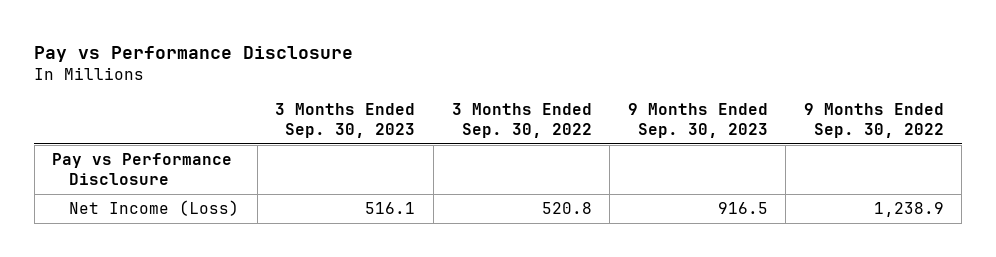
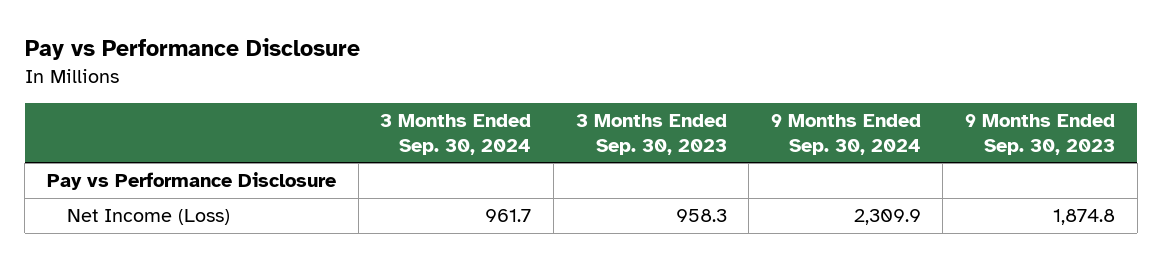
[451,103,592,139] 3 Months Ended Sep. 30, 2022 -> none
[803,103,944,139] 9 Months Ended Sep. 30, 2022 -> none
none -> [380,114,532,155] 3 Months Ended Sep. 30, 2024
none -> [770,114,921,155] 9 Months Ended Sep. 30, 2024
[365,201,416,214] 516.1 -> [675,209,727,223] 958.3
[717,201,768,214] 916.5 -> [1053,209,1116,226] 1,874.8

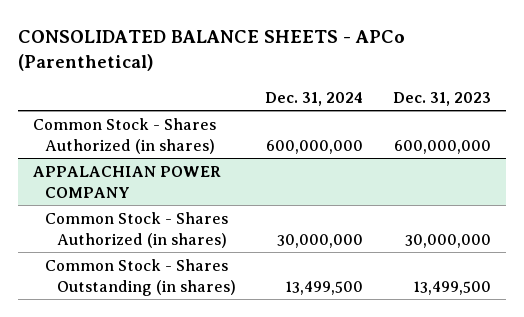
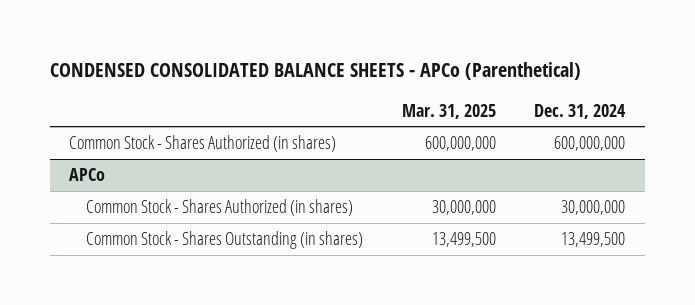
[18,30,406,72] CONSOLIDATED BALANCE SHEETS - APCo (Parenthetical) -> [50,62,582,81] CONDENSED CONSOLIDATED BALANCE SHEETS - APCo (Parenthetical)
[393,91,492,106] Dec. 31, 2023 -> none
none -> [401,103,496,119] Mar. 31, 2025
[33,165,222,198] APPALACHIAN POWER COMPANY -> [69,168,106,182] APCo

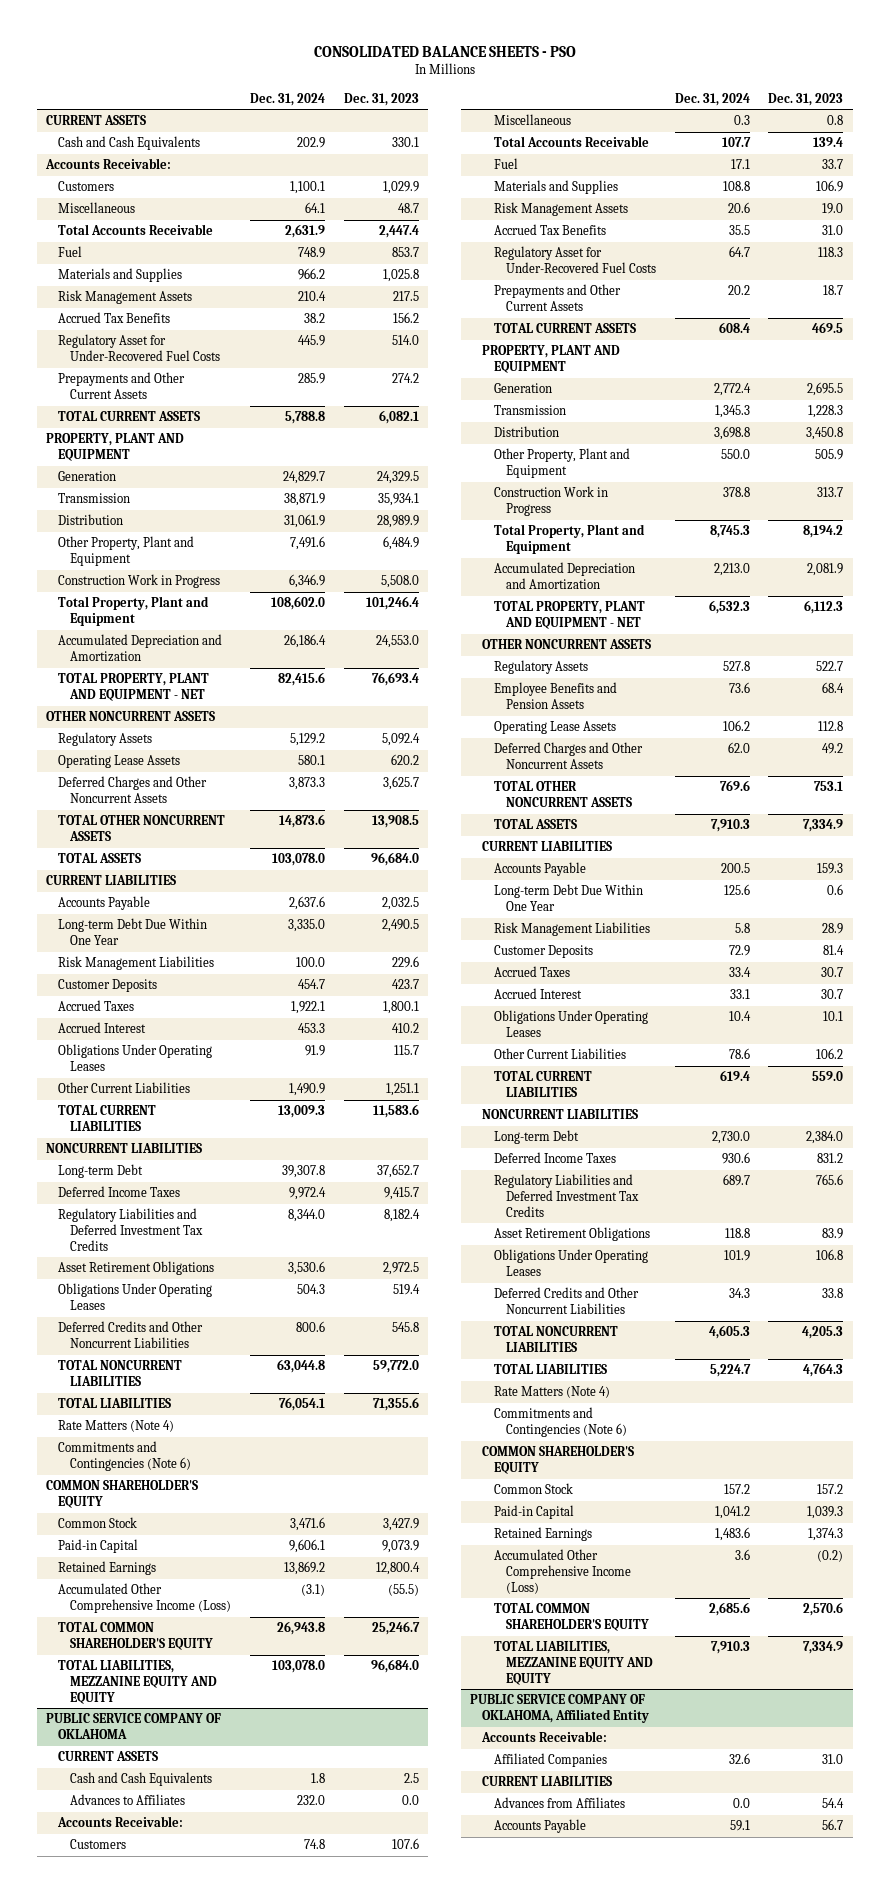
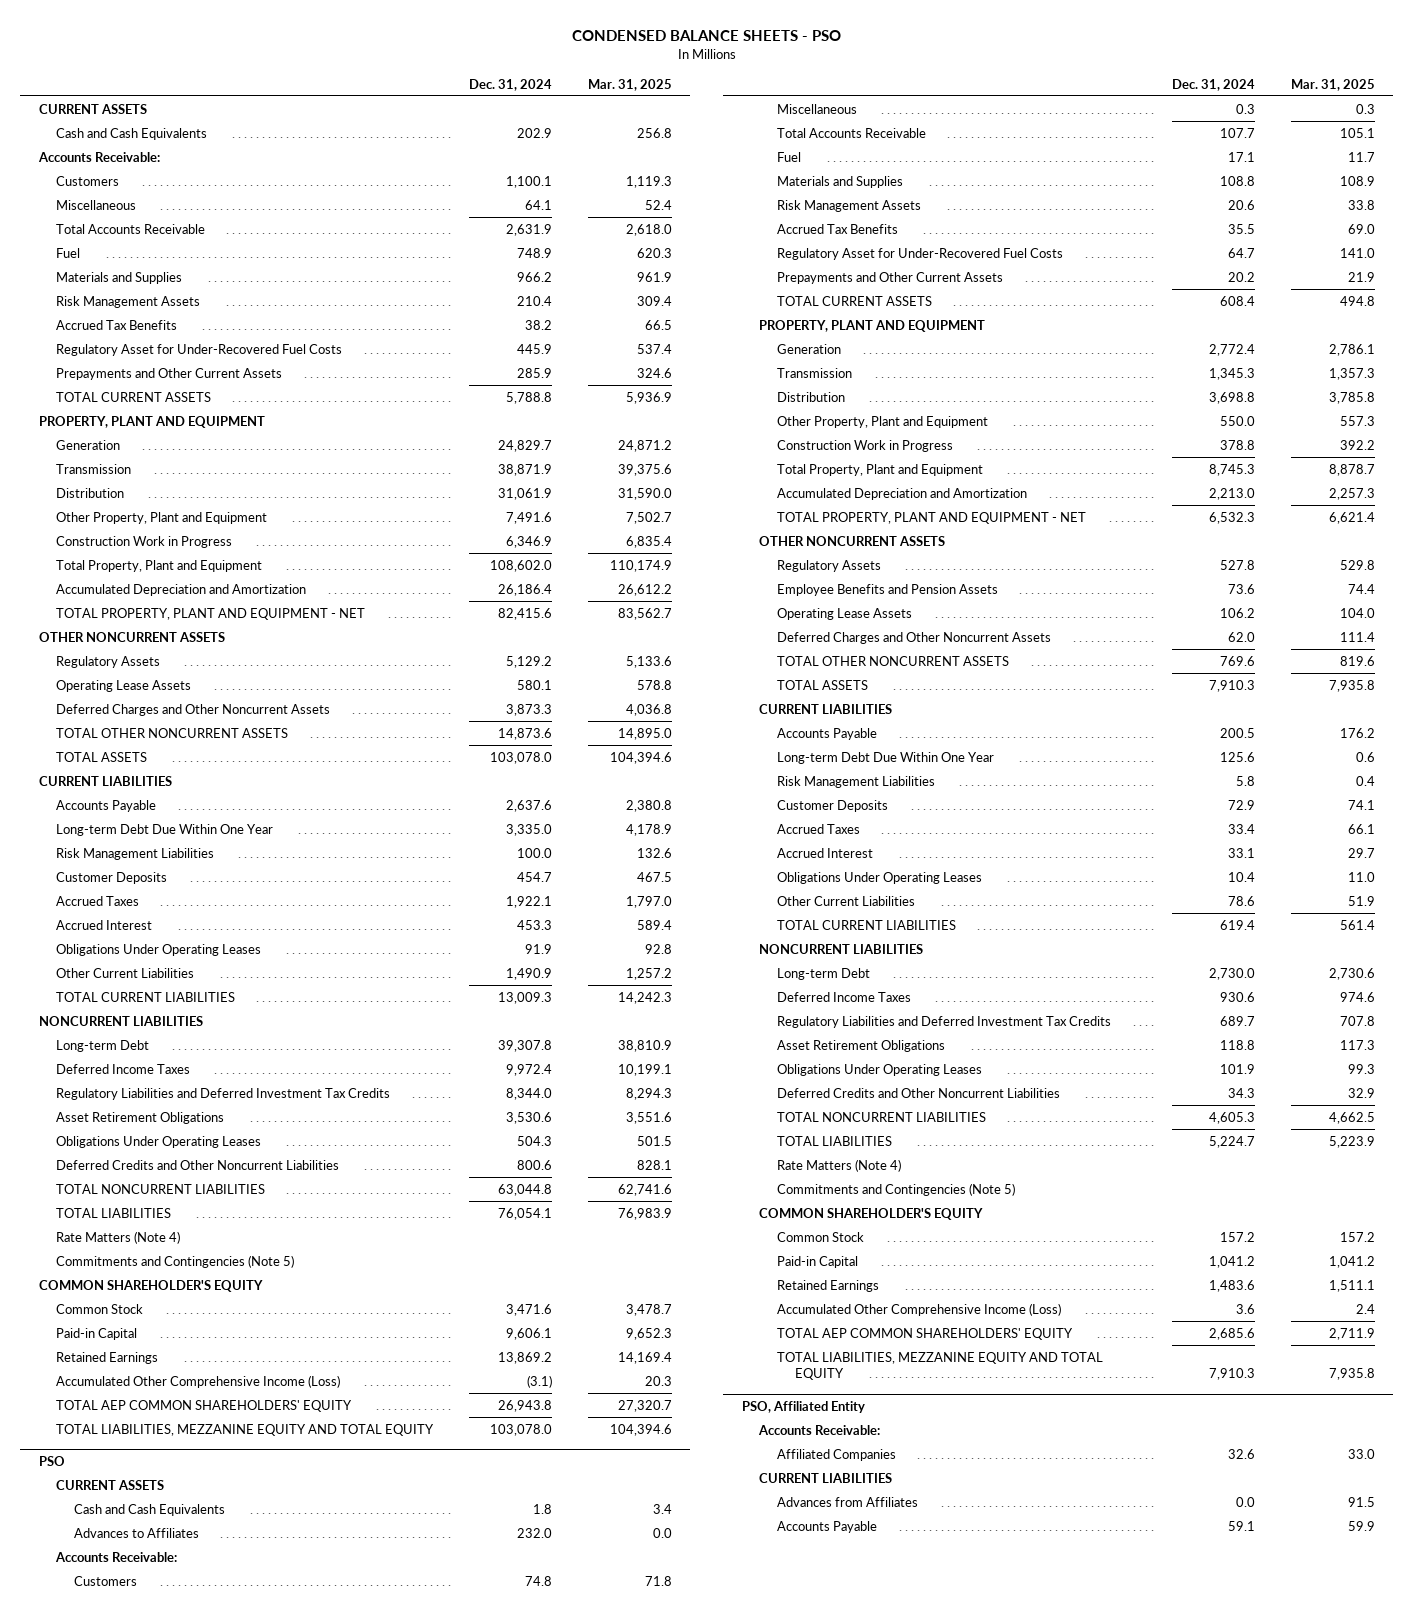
[313,45,576,57] CONSOLIDATED BALANCE SHEETS - PSO -> [571,29,841,41] CONDENSED BALANCE SHEETS - PSO
[344,92,420,106] Dec. 31, 2023 -> none
none -> [588,78,673,91] Mar. 31, 2025
[57,1441,191,1472] Commitments and Contingencies (Note 6) -> [56,1254,295,1268] Commitments and Contingencies (Note 5)
[57,1622,213,1651] TOTAL COMMON SHAREHOLDER'S EQUITY -> [56,1399,353,1412] TOTAL AEP COMMON SHAREHOLDERS' EQUITY
[57,1660,217,1704] TOTAL LIABILITIES, MEZZANINE EQUITY AND EQUITY -> [56,1423,435,1436] TOTAL LIABILITIES, MEZZANINE EQUITY AND TOTAL EQUITY
[46,1713,222,1740] PUBLIC SERVICE COMPANY OF OKLAHOMA -> [38,1456,65,1467] PSO
[494,1407,627,1438] Commitments and Contingencies (Note 6) -> [776,1182,1015,1196] Commitments and Contingencies (Note 5)
[470,1694,650,1724] PUBLIC SERVICE COMPANY OF OKLAHOMA, Affiliated Entity -> none
[494,1603,649,1632] TOTAL COMMON SHAREHOLDER'S EQUITY -> [776,1327,1073,1340] TOTAL AEP COMMON SHAREHOLDERS' EQUITY
[494,1641,653,1685] TOTAL LIABILITIES, MEZZANINE EQUITY AND EQUITY -> [776,1351,1103,1381] TOTAL LIABILITIES, MEZZANINE EQUITY AND TOTAL EQUITY
none -> [741,1401,865,1414] PSO, Affiliated Entity

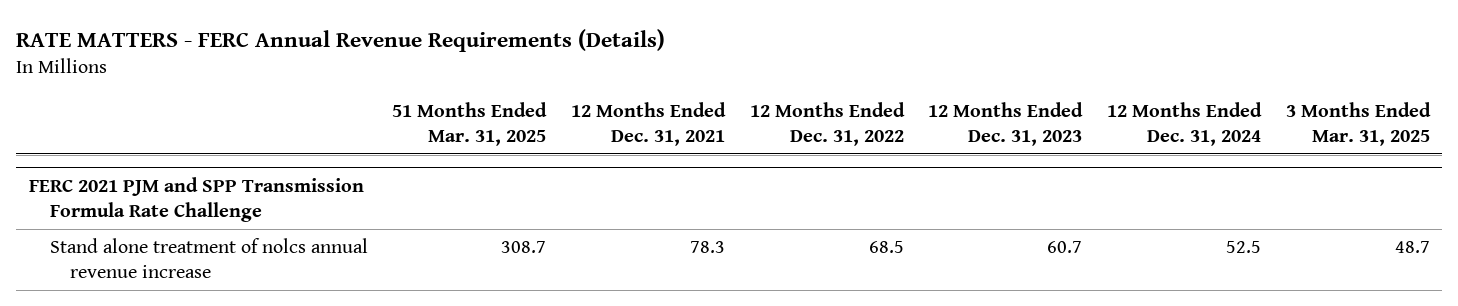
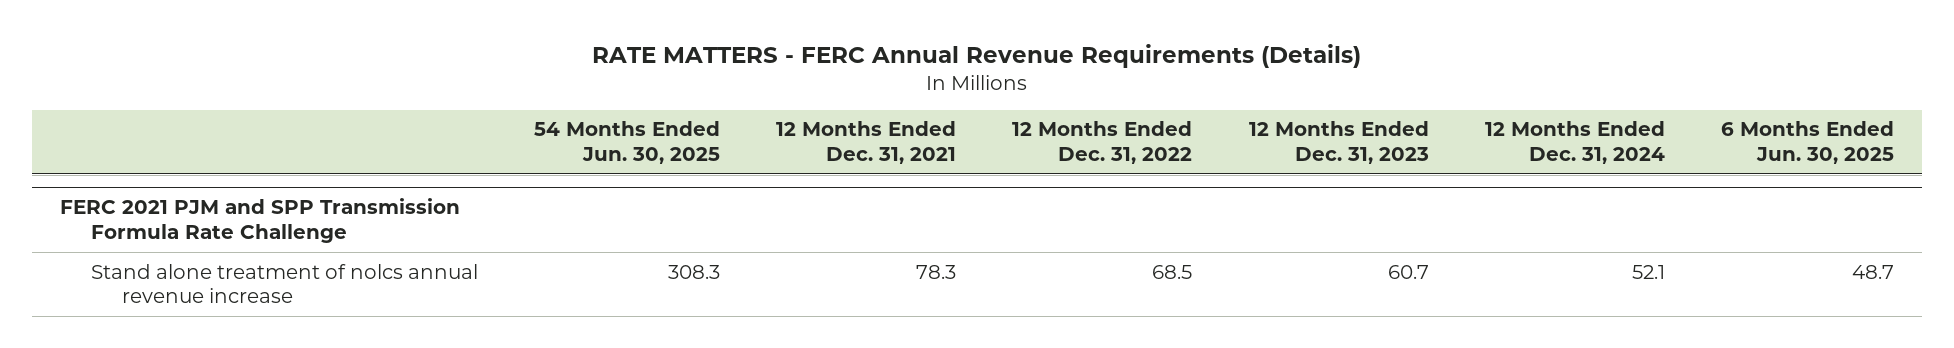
[392,101,548,147] 51 Months Ended Mar. 31, 2025 -> none
[1285,101,1431,147] 3 Months Ended Mar. 31, 2025 -> none
none -> [534,121,721,165] 54 Months Ended Jun. 30, 2025
none -> [1720,121,1894,165] 6 Months Ended Jun. 30, 2025
[1226,240,1262,253] 52.5 -> [1631,264,1665,279] 52.1

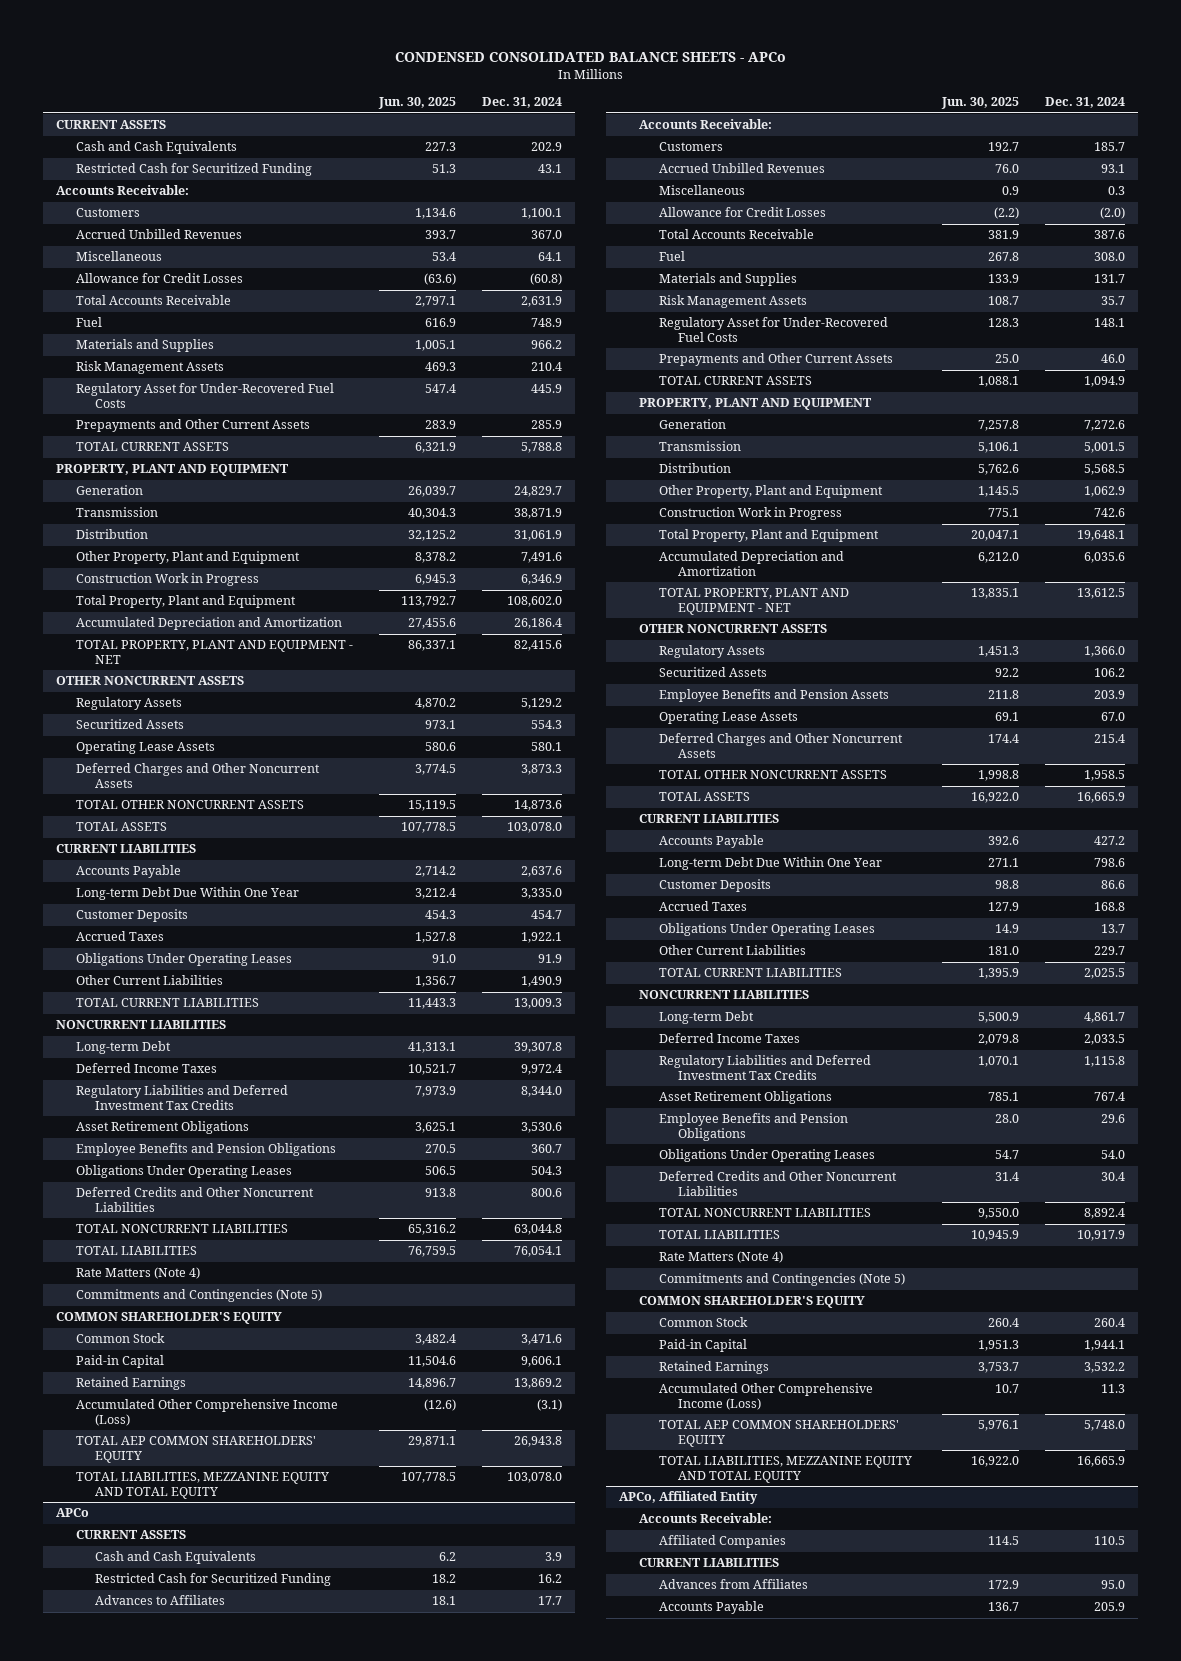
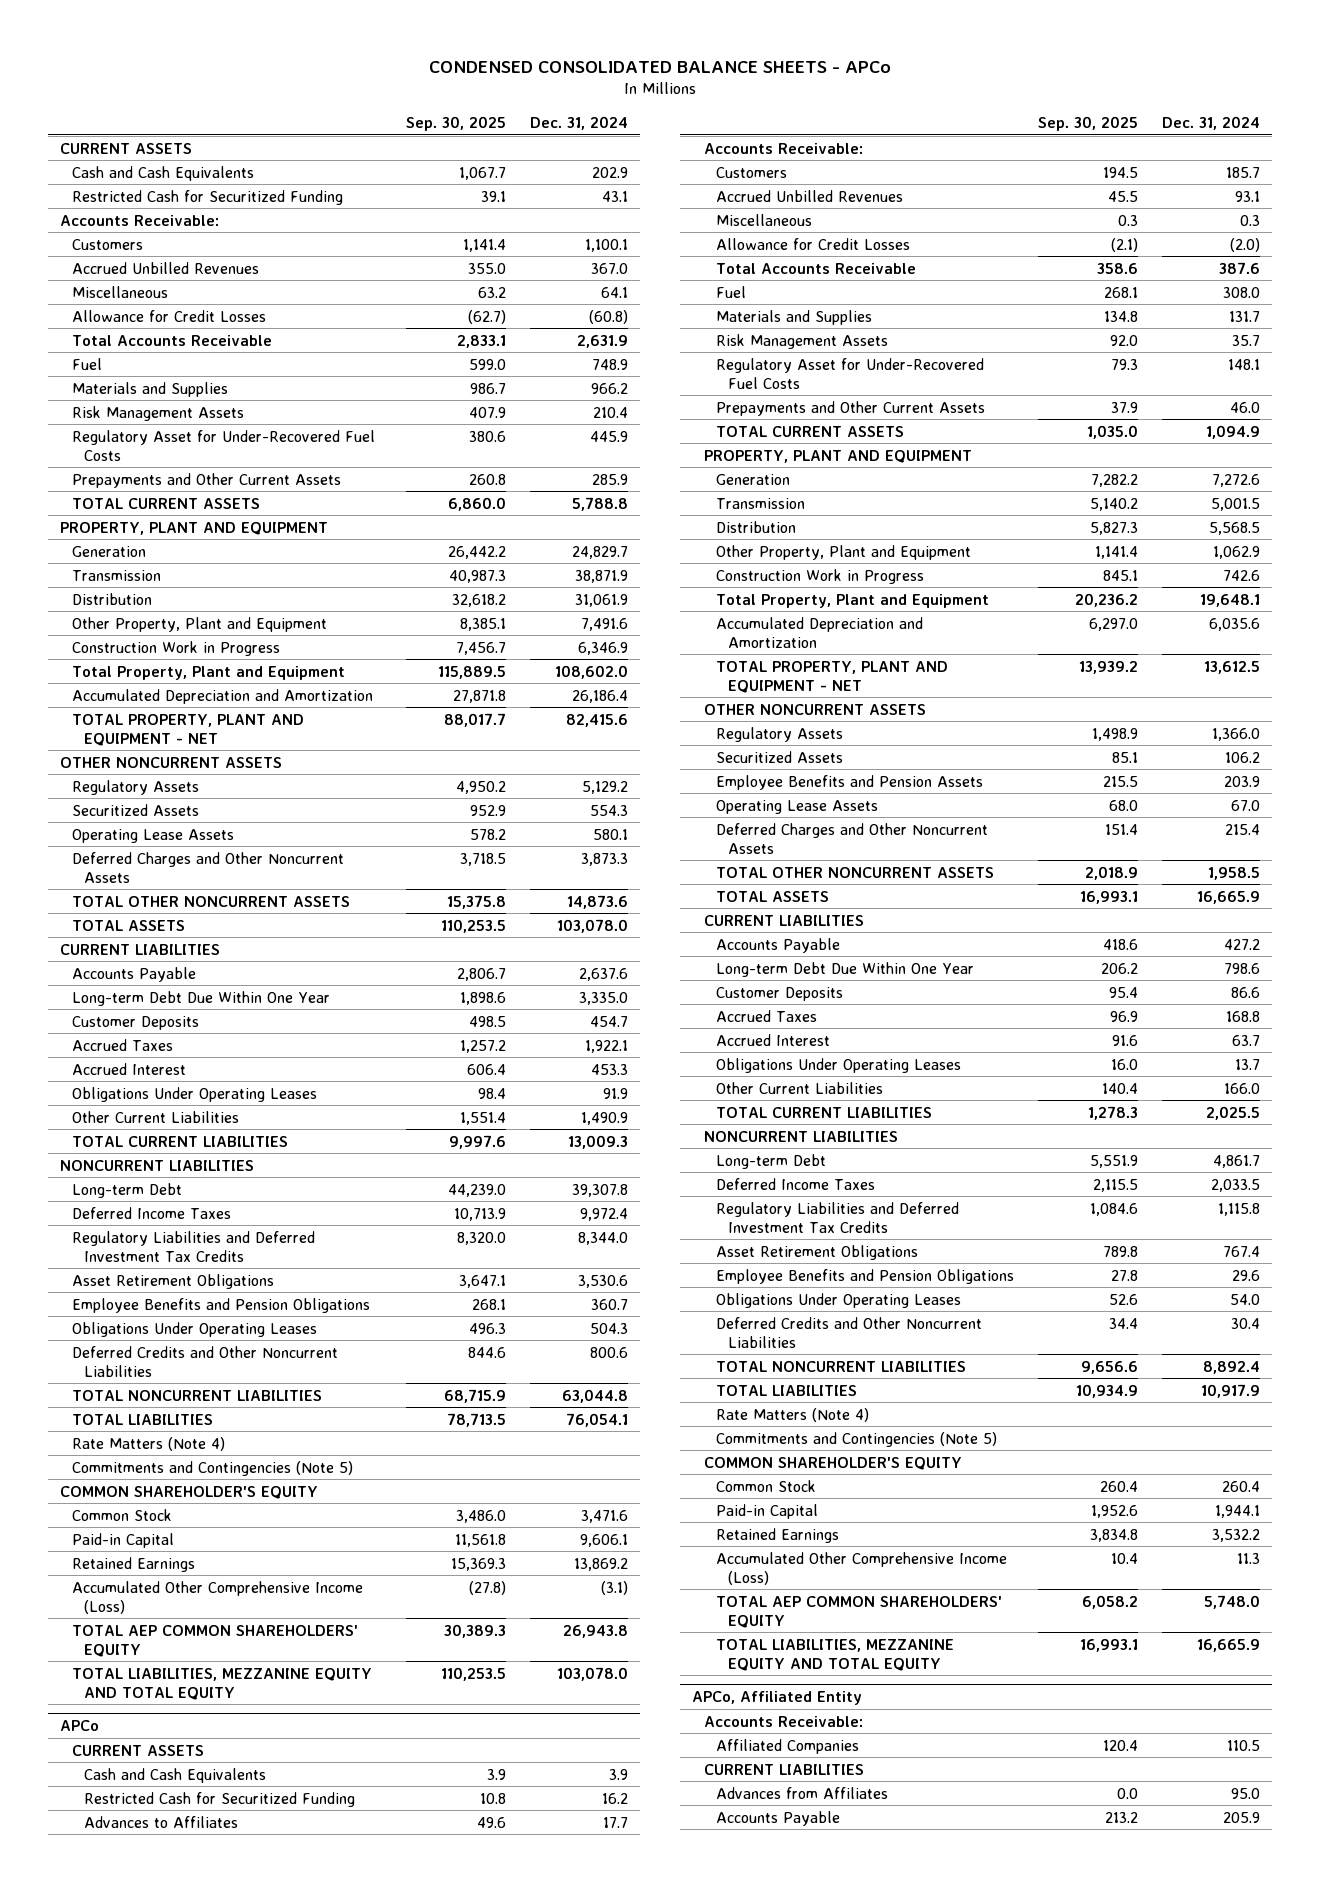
[377,97,456,110] Jun. 30, 2025 -> none
none -> [406,115,507,131] Sep. 30, 2025
none -> [71,1062,186,1075] Accrued Interest
none -> [716,1033,831,1046] Accrued Interest
[1094,946,1126,956] 229.7 -> [1224,1082,1261,1094] 166.0

